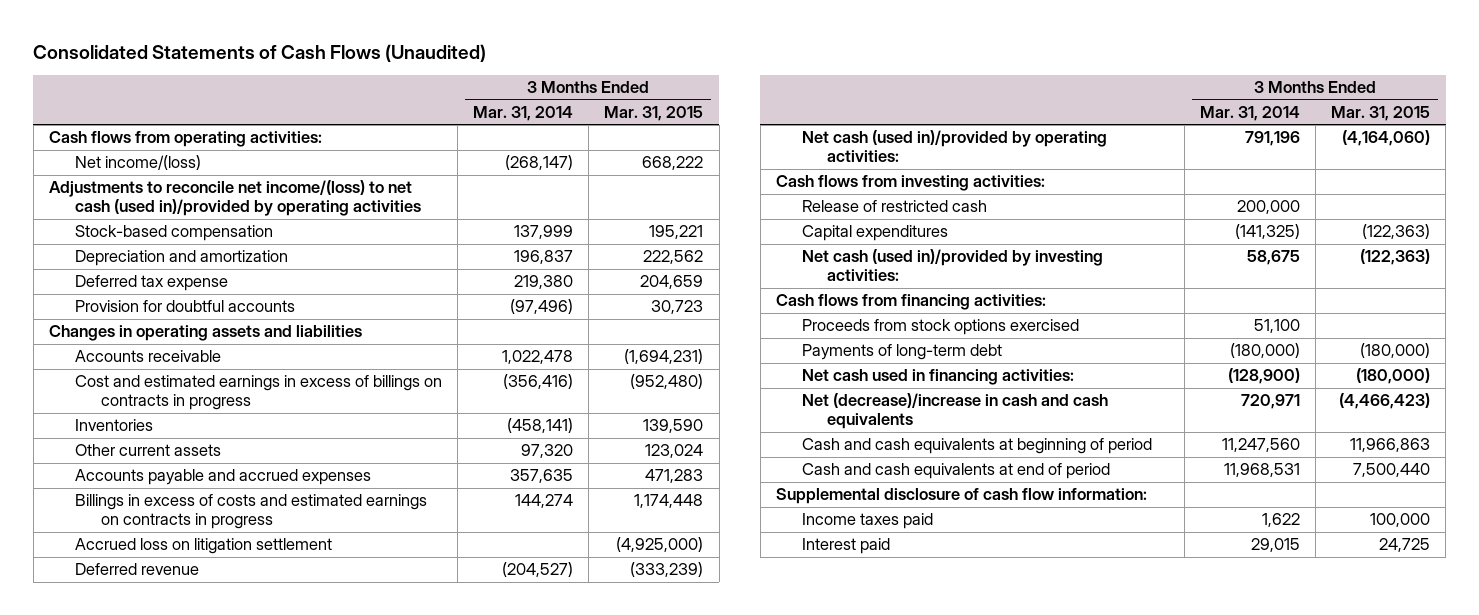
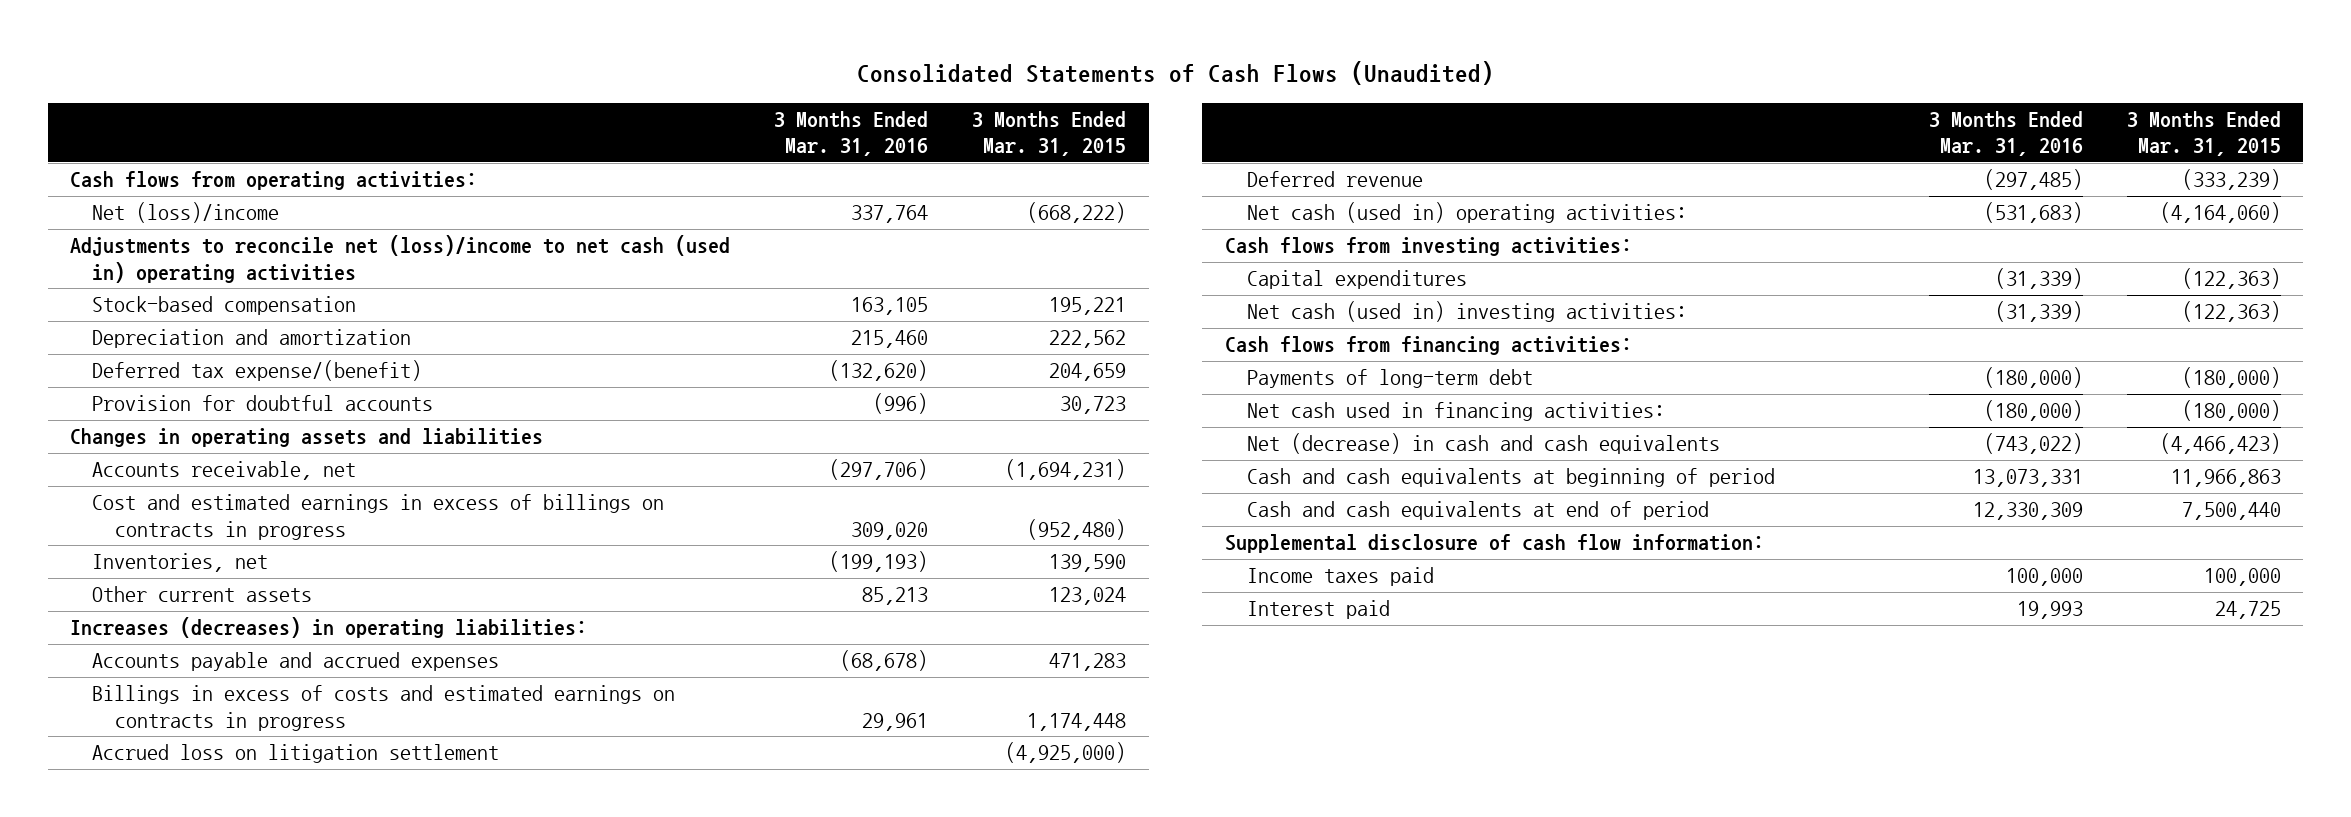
[473,106,574,122] Mar. 31, 2014 -> none
none -> [774,111,929,157] 3 Months Ended Mar. 31, 2016
[74,155,201,171] Net income/(loss) -> [92,202,280,224] Net (loss)/income
[642,156,704,171] 668,222 -> [1027,202,1127,224] (668,222)
[48,180,421,217] Adjustments to reconcile net income/(loss) to net cash (used in)/provided by operating activities -> [69,235,730,283] Adjustments to reconcile net (loss)/income to net cash (used in) operating activities
[74,275,228,292] Deferred tax expense -> [92,360,423,382] Deferred tax expense/(benefit)
[74,350,221,363] Accounts receivable -> [92,461,357,481] Accounts receivable, net
[74,419,153,432] Inventories -> [92,553,269,573] Inventories, net
none -> [69,617,587,639] Increases (decreases) in operating liabilities:
[801,130,1107,163] Net cash (used in)/provided by operating activities: -> [1247,202,1688,224] Net cash (used in) operating activities:
[801,200,987,213] Release of restricted cash -> none
[801,249,1103,282] Net cash (used in)/provided by investing activities: -> [1247,301,1688,323] Net cash (used in) investing activities:
[801,319,1079,336] Proceeds from stock options exercised -> none
[801,393,1108,430] Net (decrease)/increase in cash and cash equivalents -> [1247,433,1721,455] Net (decrease) in cash and cash equivalents

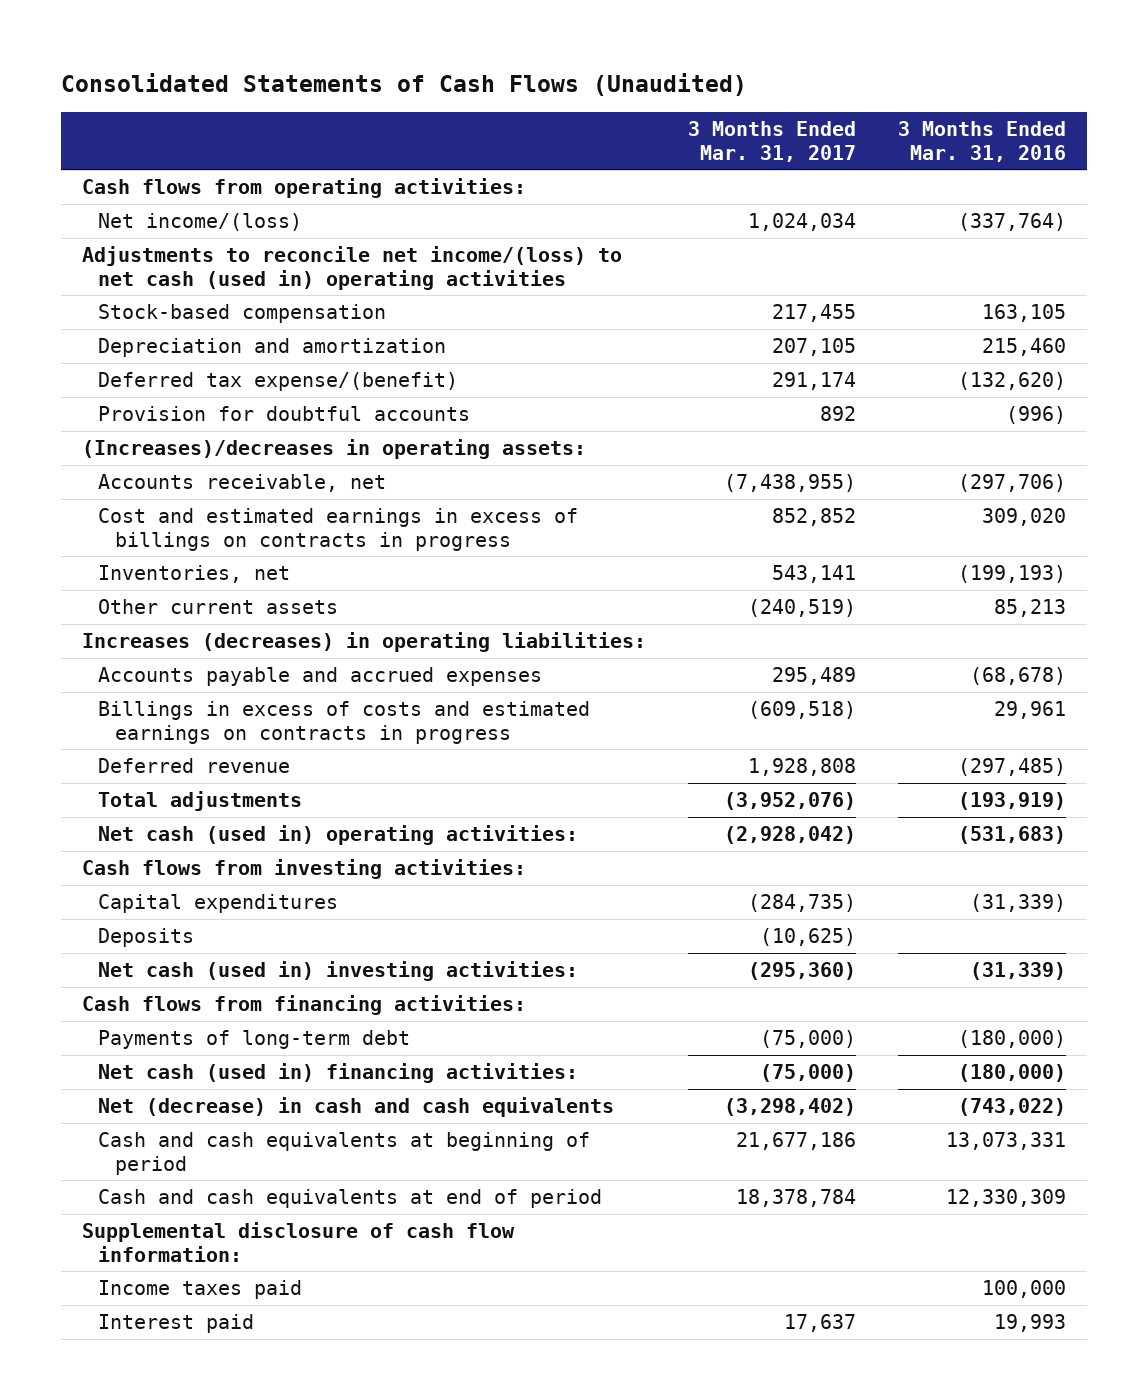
[972,111,1127,157] 3 Months Ended Mar. 31, 2015 -> none
none -> [688,121,857,162] 3 Months Ended Mar. 31, 2017
[92,202,280,224] Net (loss)/income -> [98,213,303,232] Net income/(loss)
[851,205,929,224] 337,764 -> [958,213,1067,232] (337,764)
[69,235,730,283] Adjustments to reconcile net (loss)/income to net cash (used in) operating activities -> [81,246,622,290] Adjustments to reconcile net income/(loss) to net cash (used in) operating activities
[69,428,543,448] Changes in operating assets and liabilities -> [81,439,586,460] (Increases)/decreases in operating assets:
[92,744,500,764] Accrued loss on litigation settlement -> none
none -> [98,791,303,812] Total adjustments
none -> [98,928,195,948] Deposits
[1247,402,1666,422] Net cash used in financing activities: -> [98,1063,579,1084] Net cash (used in) financing activities:

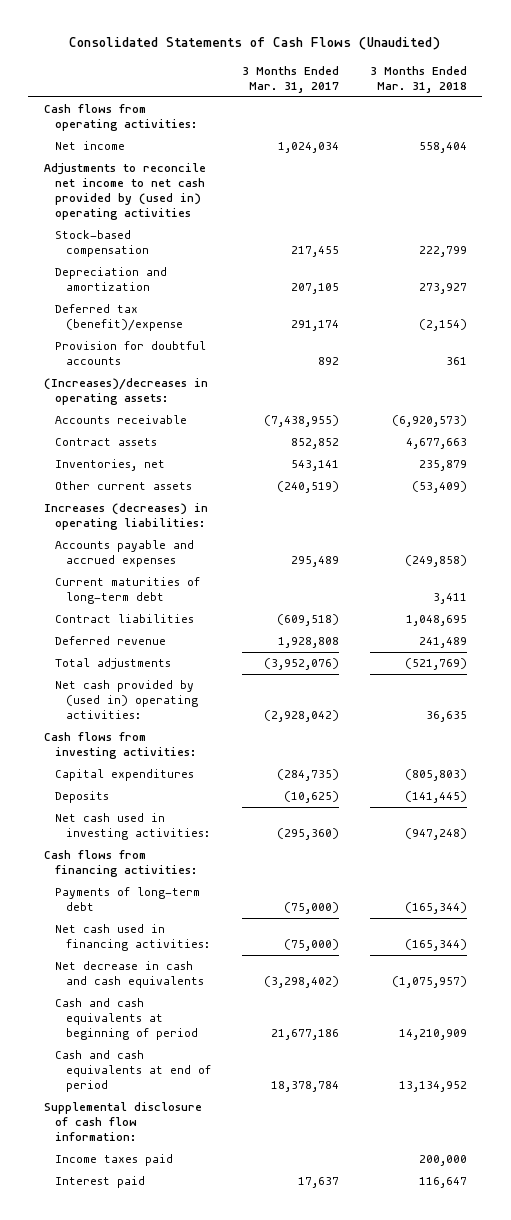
[898,121,1067,162] 3 Months Ended Mar. 31, 2016 -> none
none -> [369,65,467,93] 3 Months Ended Mar. 31, 2018
[98,213,303,232] Net income/(loss) -> [54,141,125,151] Net income
[81,246,622,290] Adjustments to reconcile net income/(loss) to net cash (used in) operating activities -> [43,163,206,221] Adjustments to reconcile net income to net cash provided by (used in) operating activities
[98,372,459,392] Deferred tax expense/(benefit) -> [54,304,183,332] Deferred tax (benefit)/expense
[98,474,387,493] Accounts receivable, net -> [54,415,187,425] Accounts receivable
[98,508,579,551] Cost and estimated earnings in excess of billings on contracts in progress -> [54,438,157,447] Contract assets
none -> [54,577,200,605] Current maturities of long-term debt
[98,701,591,744] Billings in excess of costs and estimated earnings on contracts in progress -> [54,614,194,624] Contract liabilities
[98,825,579,846] Net cash (used in) operating activities: -> [54,680,198,720] Net cash provided by (used in) operating activities:
[98,961,579,982] Net cash (used in) investing activities: -> [54,813,210,841] Net cash used in investing activities:
[98,1063,579,1084] Net cash (used in) financing activities: -> [54,924,210,952] Net cash used in financing activities:
[98,1097,615,1118] Net (decrease) in cash and cash equivalents -> [54,961,204,989] Net decrease in cash and cash equivalents

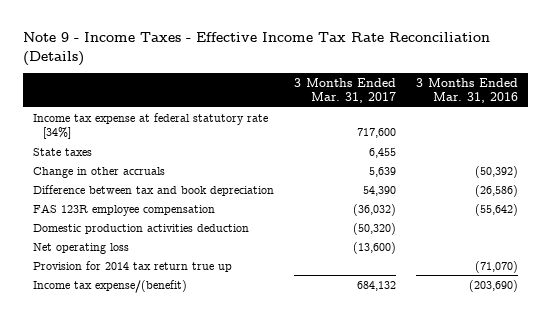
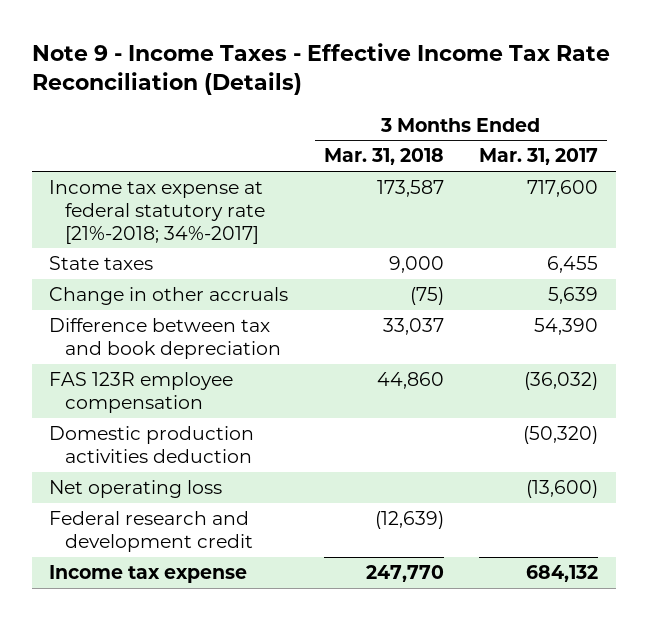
[416,77,519,103] 3 Months Ended Mar. 31, 2016 -> none
none -> [323,148,444,166] Mar. 31, 2018
[33,112,269,140] Income tax expense at federal statutory rate [34%] -> [49,180,266,244] Income tax expense at federal statutory rate [21%-2018; 34%-2017]
[33,260,233,272] Provision for 2014 tax return true up -> none
none -> [49,511,254,552] Federal research and development credit
[33,279,188,293] Income tax expense/(benefit) -> [49,565,248,584] Income tax expense

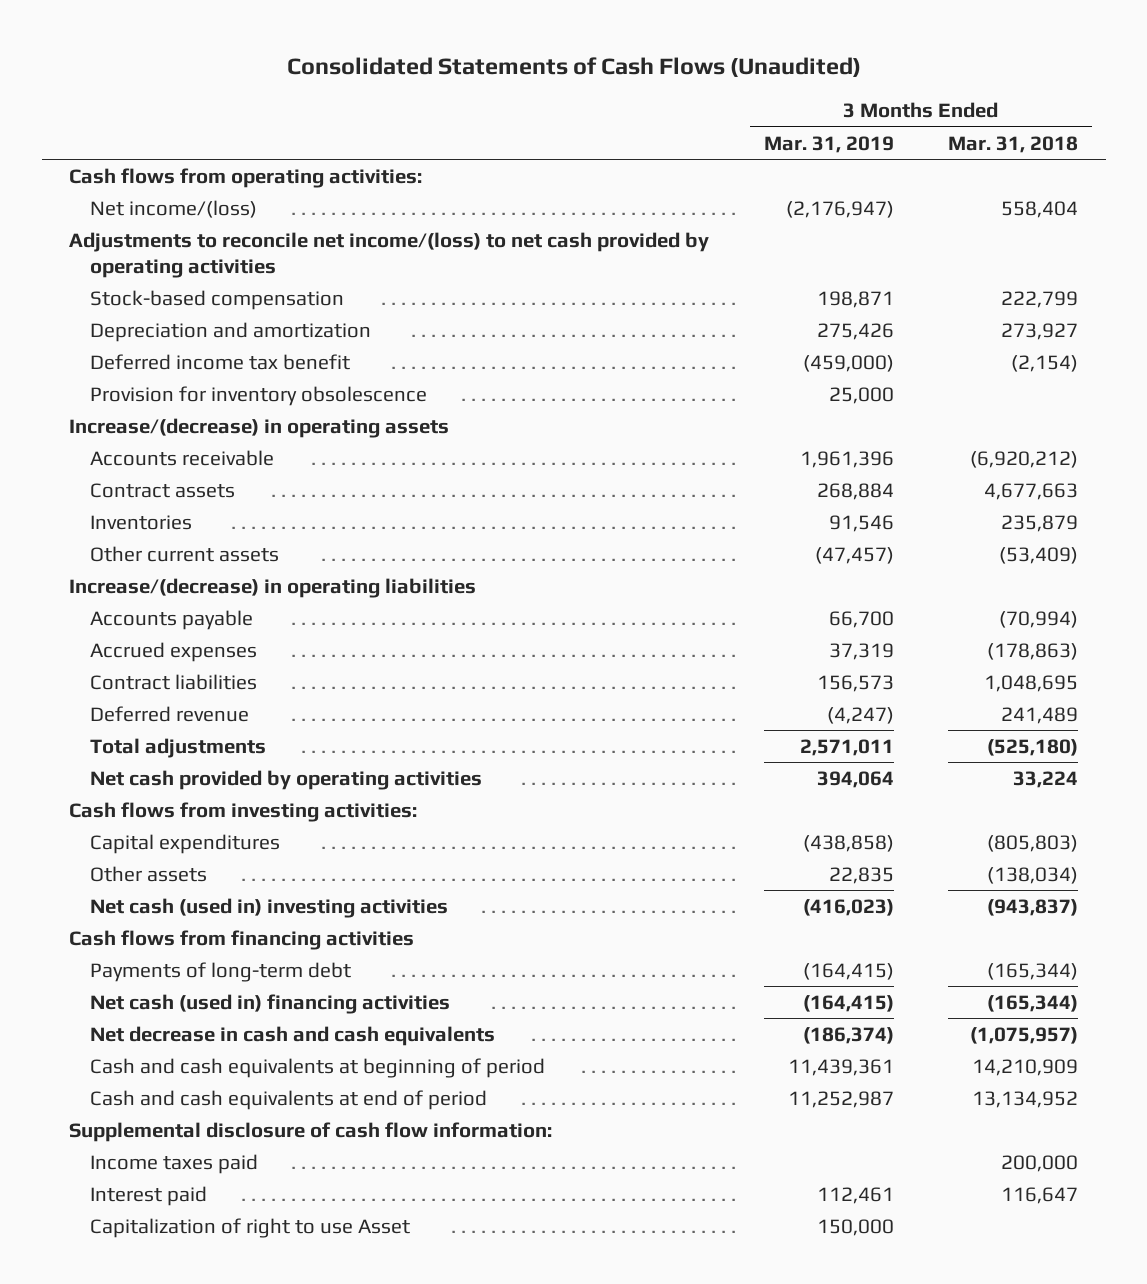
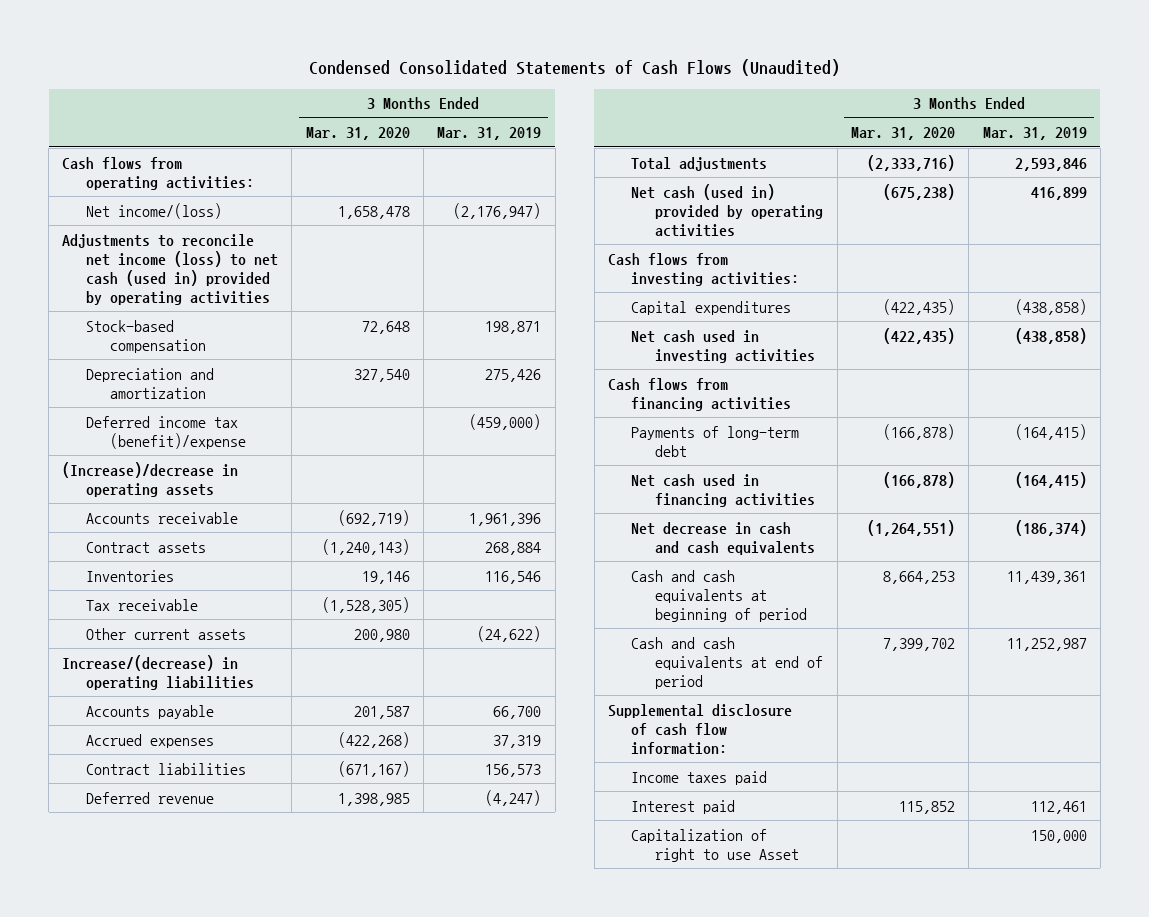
[286,56,861,77] Consolidated Statements of Cash Flows (Unaudited) -> [308,58,840,76] Condensed Consolidated Statements of Cash Flows (Unaudited)
[948,135,1079,153] Mar. 31, 2018 -> none
none -> [305,127,410,141] Mar. 31, 2020
[69,231,710,278] Adjustments to reconcile net income/(loss) to net cash provided by operating activities -> [62,233,279,305] Adjustments to reconcile net income (loss) to net cash (used in) provided by operating activities
[90,385,428,406] Provision for inventory obsolescence -> none
[90,353,351,370] Deferred income tax benefit -> [86,415,246,449] Deferred income tax (benefit)/expense
[69,417,450,438] Increase/(decrease) in operating assets -> [62,461,239,497] (Increase)/decrease in operating assets
[828,514,894,532] 91,546 -> [485,570,542,584] 116,546
none -> [86,598,199,611] Tax receivable
[814,546,894,564] (47,457) -> [477,625,542,642] (24,622)
[799,738,894,756] 2,571,011 -> [1014,157,1087,171] 2,593,846
[90,769,483,790] Net cash provided by operating activities -> [631,183,824,237] Net cash (used in) provided by operating activities
[816,770,894,788] 394,064 -> [1030,186,1087,200] 416,899
[90,865,208,882] Other assets -> none
[90,897,449,918] Net cash (used in) investing activities -> [631,329,816,363] Net cash used in investing activities
[802,898,894,916] (416,023) -> [1014,327,1087,344] (438,858)
[90,993,451,1014] Net cash (used in) financing activities -> [631,473,816,507] Net cash used in financing activities

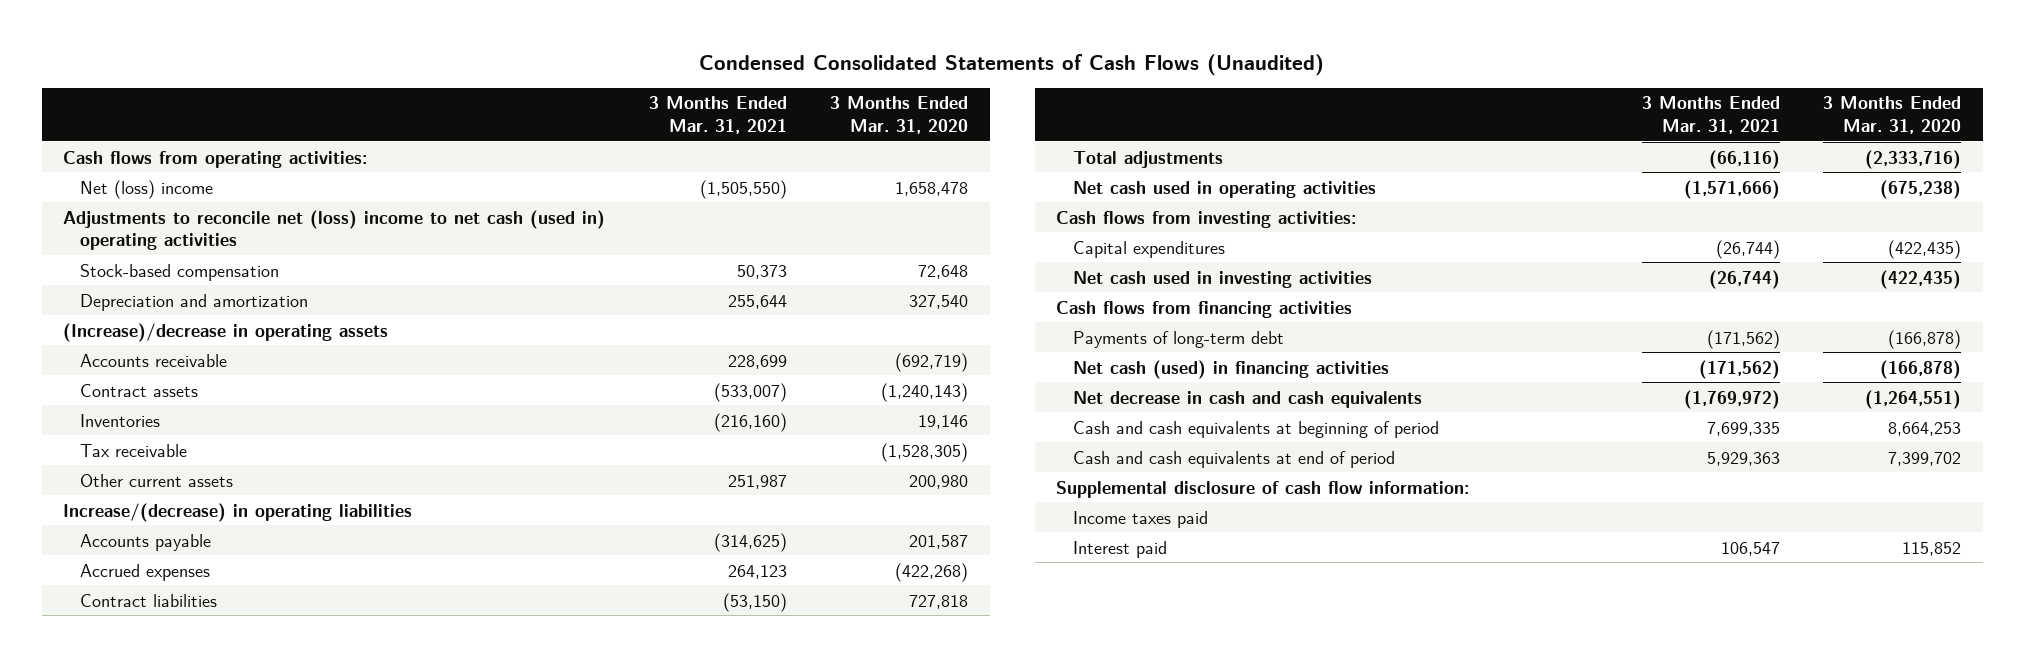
[437,127,542,141] Mar. 31, 2019 -> none
none -> [648,96,787,134] 3 Months Ended Mar. 31, 2021
[86,202,223,219] Net income/(loss) -> [80,179,214,199] Net (loss) income
[62,233,279,305] Adjustments to reconcile net income (loss) to net cash (used in) provided by operating activities -> [63,209,606,251] Adjustments to reconcile net (loss) income to net cash (used in) operating activities
[86,415,246,449] Deferred income tax (benefit)/expense -> none
[86,791,215,804] Deferred revenue -> none
[337,760,410,777] (671,167) -> [909,594,969,609] 727,818
[631,183,824,237] Net cash (used in) provided by operating activities -> [1072,180,1376,198] Net cash used in operating activities
[631,473,816,507] Net cash used in financing activities -> [1072,359,1389,379] Net cash (used) in financing activities
[631,828,800,862] Capitalization of right to use Asset -> none

